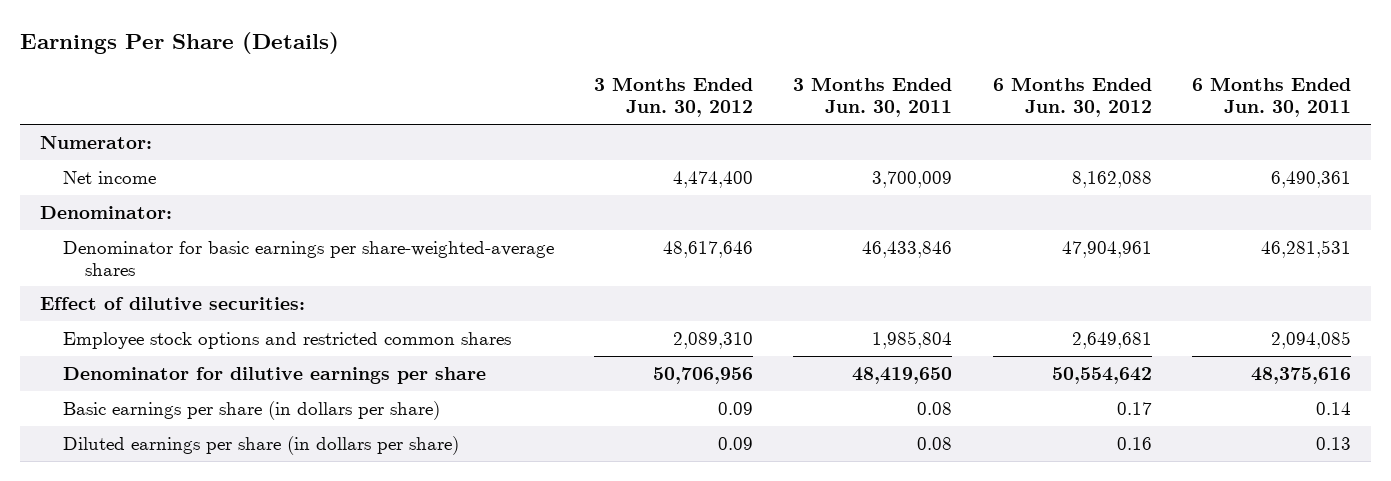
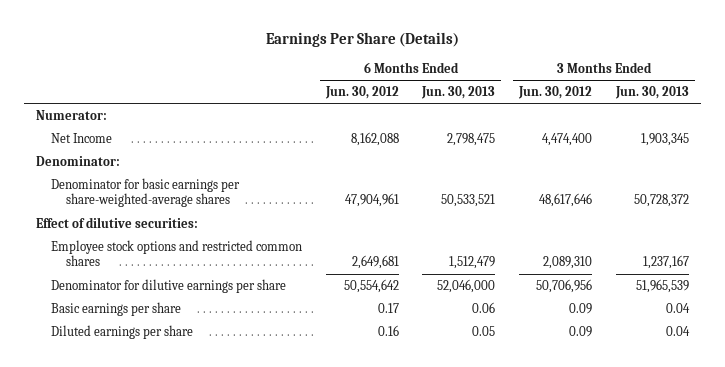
[793,77,953,118] 3 Months Ended Jun. 30, 2011 -> none
[1191,77,1351,118] 6 Months Ended Jun. 30, 2011 -> none
none -> [421,86,496,100] Jun. 30, 2013
none -> [614,86,689,100] Jun. 30, 2013
[62,170,156,184] Net income -> [50,132,112,143] Net Income
[62,400,440,420] Basic earnings per share (in dollars per share) -> [50,301,181,316] Basic earnings per share
[62,435,459,455] Diluted earnings per share (in dollars per share) -> [50,324,193,339] Diluted earnings per share

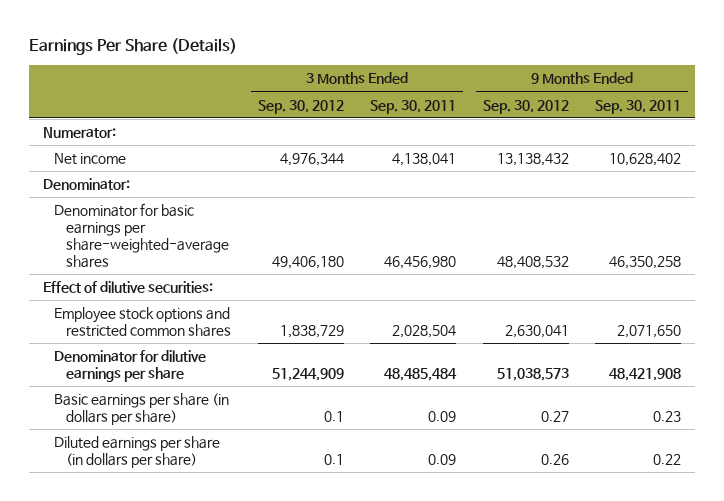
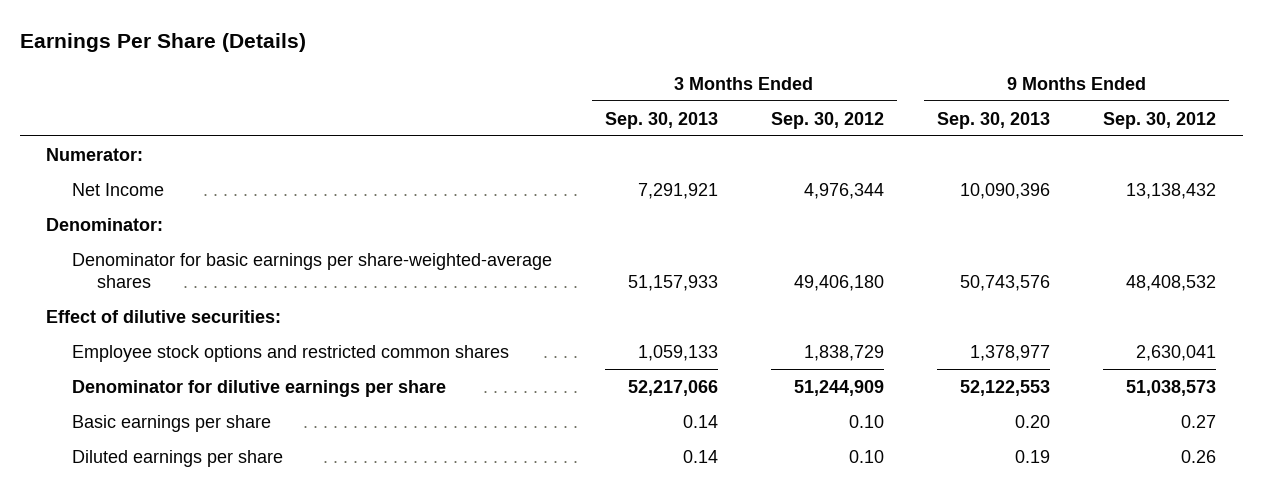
[370,99,457,114] Sep. 30, 2011 -> none
[595,99,682,114] Sep. 30, 2011 -> none
none -> [604,111,718,129] Sep. 30, 2013
none -> [937,111,1051,129] Sep. 30, 2013
[54,153,127,166] Net income -> [71,182,164,196] Net Income
[54,393,230,426] Basic earnings per share (in dollars per share) -> [71,414,271,432] Basic earnings per share
[323,411,344,423] 0.1 -> [848,414,884,428] 0.10
[54,436,221,469] Diluted earnings per share (in dollars per share) -> [71,449,283,467] Diluted earnings per share
[323,454,344,466] 0.1 -> [848,449,884,463] 0.10

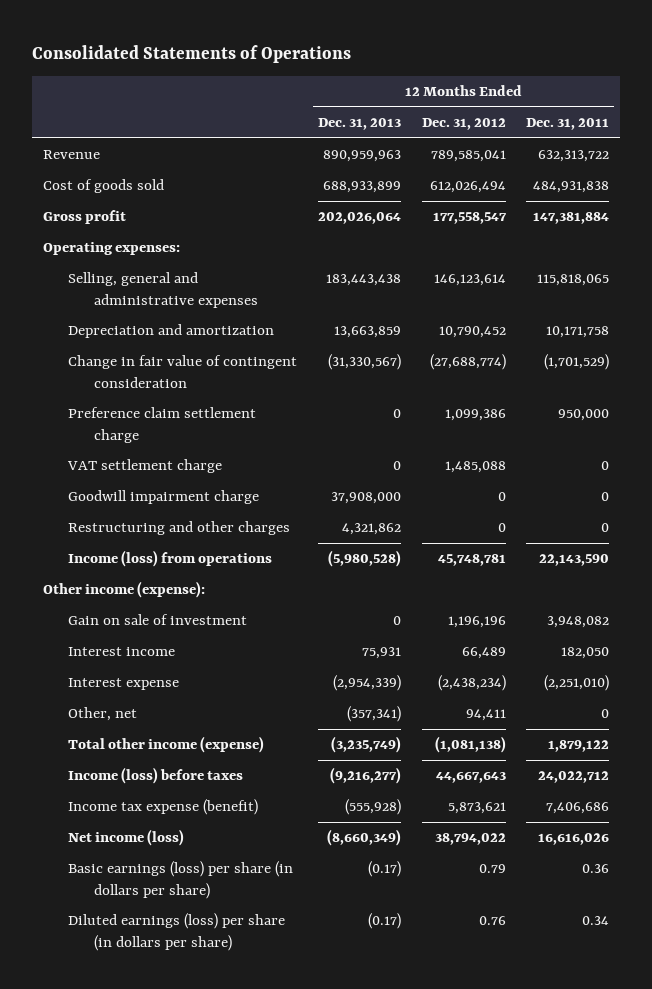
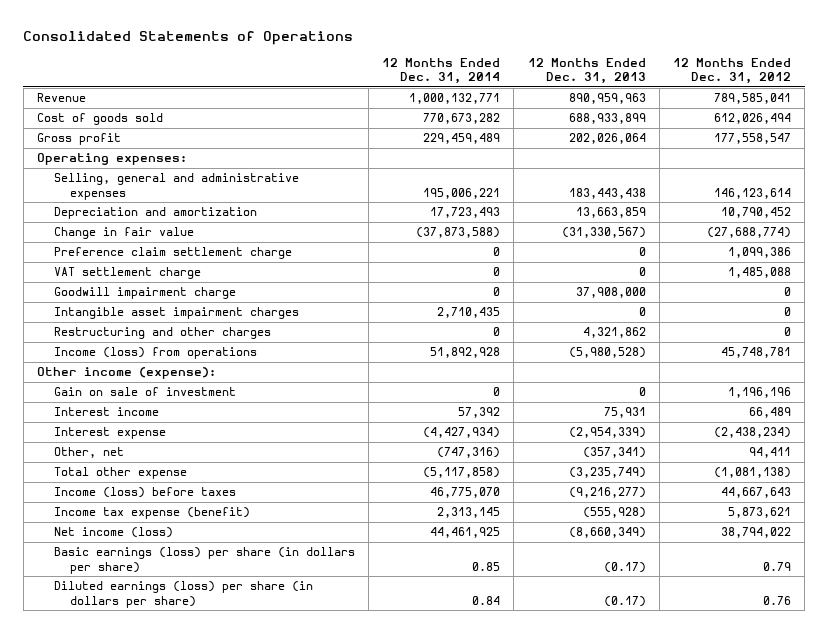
[526,118,610,131] Dec. 31, 2011 -> none
none -> [382,57,501,85] 12 Months Ended Dec. 31, 2014
[68,355,298,388] Change in fair value of contingent consideration -> [53,227,194,240] Change in fair value
none -> [53,307,299,320] Intangible asset impairment charges
[68,736,265,754] Total other income (expense) -> [53,467,187,480] Total other expense

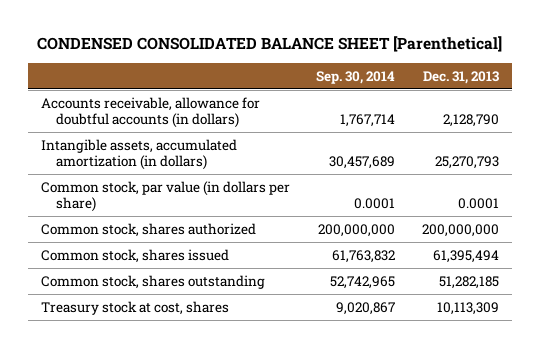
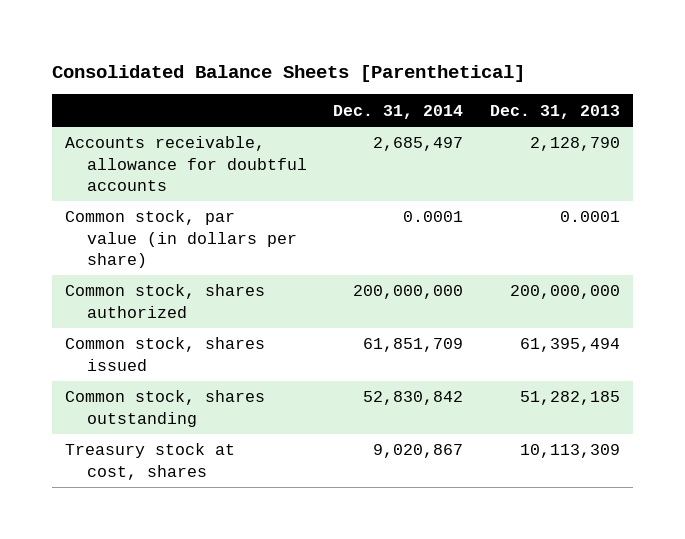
[36,36,502,53] CONDENSED CONSOLIDATED BALANCE SHEET [Parenthetical] -> [51,64,525,82] Consolidated Balance Sheets [Parenthetical]
[316,70,396,84] Sep. 30, 2014 -> none
none -> [333,104,464,119] Dec. 31, 2014
[41,138,238,170] Intangible assets, accumulated amortization (in dollars) -> none
[41,96,261,128] Accounts receivable, allowance for doubtful accounts (in dollars) -> [64,136,308,191] Accounts receivable, allowance for doubtful accounts

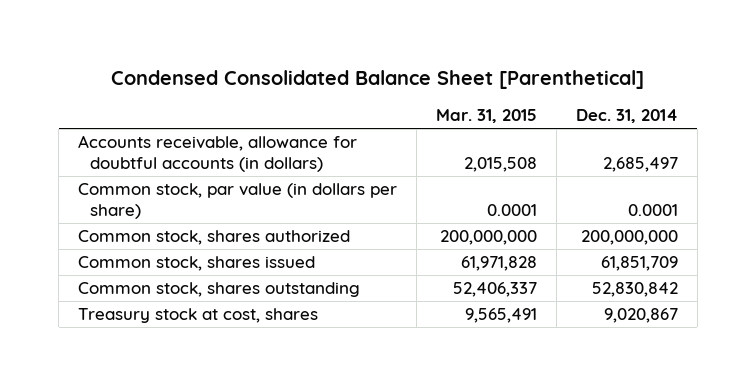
[51,64,525,82] Consolidated Balance Sheets [Parenthetical] -> [110,70,644,90] Condensed Consolidated Balance Sheet [Parenthetical]
[489,104,620,119] Dec. 31, 2013 -> none
none -> [435,109,537,124] Mar. 31, 2015
[64,136,308,191] Accounts receivable, allowance for doubtful accounts -> [78,134,358,172] Accounts receivable, allowance for doubtful accounts (in dollars)

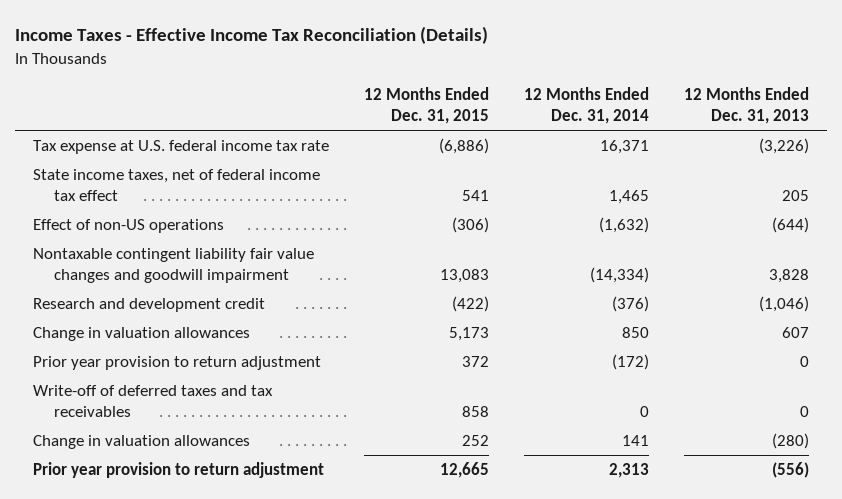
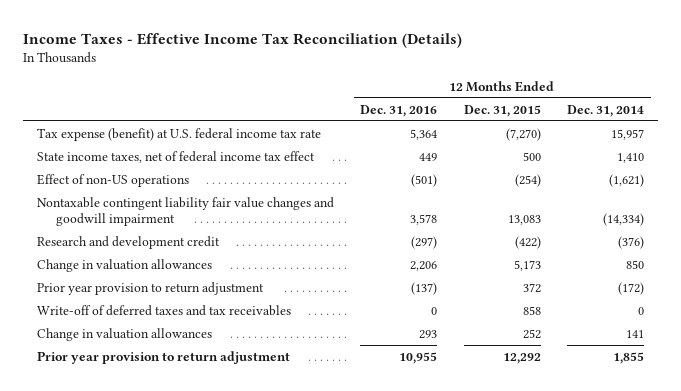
[684,87,810,125] 12 Months Ended Dec. 31, 2013 -> none
none -> [360,104,438,117] Dec. 31, 2016
[32,140,329,155] Tax expense at U.S. federal income tax rate -> [36,127,321,141] Tax expense (benefit) at U.S. federal income tax rate
[439,138,490,155] (6,886) -> [505,127,541,141] (7,270)
[600,140,650,155] 16,371 -> [611,128,645,140] 15,957
[462,189,490,201] 541 -> [522,151,541,161] 500
[609,189,650,204] 1,465 -> [617,152,645,163] 1,410
[452,217,490,234] (306) -> [514,173,541,187] (254)
[599,217,650,234] (1,632) -> [609,173,645,187] (1,621)
[440,462,490,479] 12,665 -> [502,352,541,364] 12,292
[609,463,650,479] 2,313 -> [613,351,645,364] 1,855

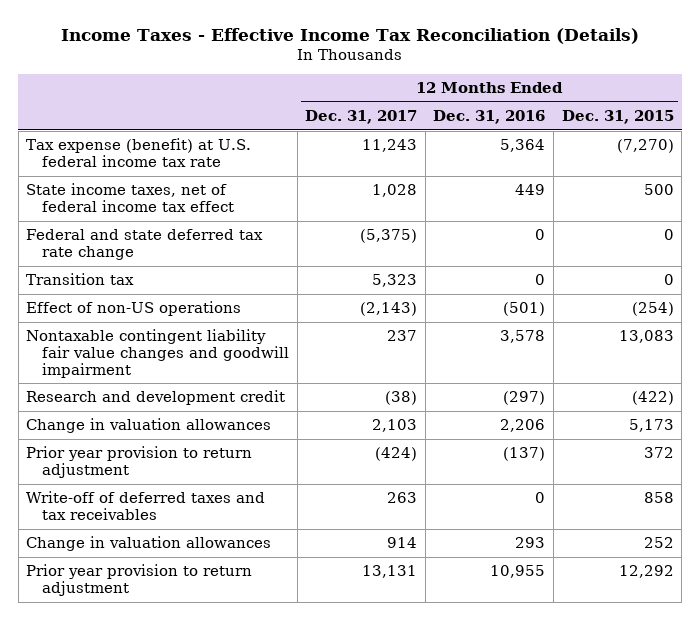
[567,104,645,117] Dec. 31, 2014 -> none
none -> [305,110,418,125] Dec. 31, 2017
none -> [26,229,264,260] Federal and state deferred tax rate change
none -> [26,273,135,286] Transition tax

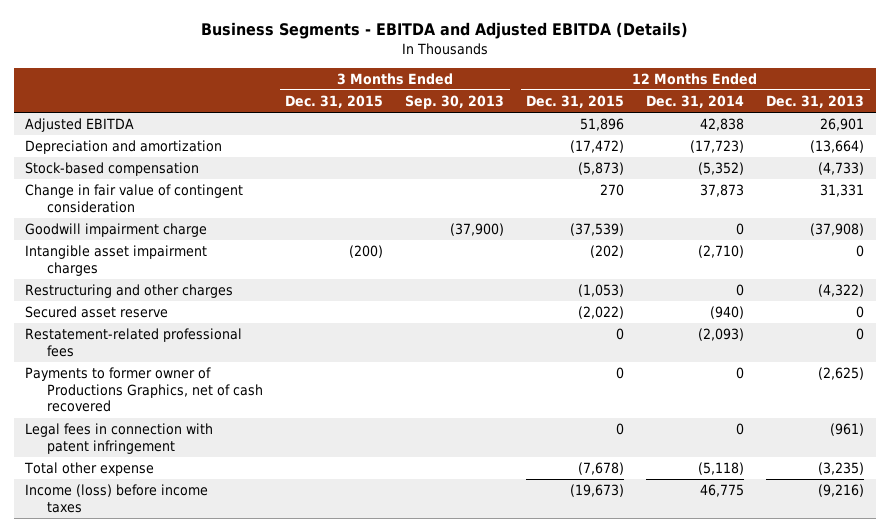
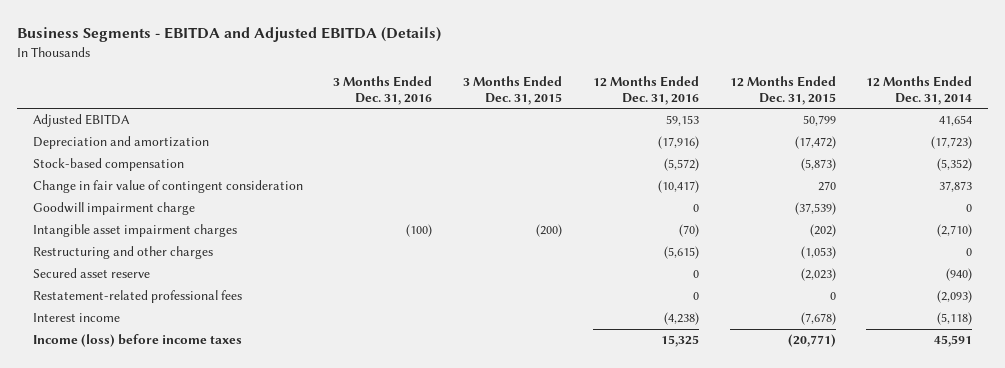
[405,95,505,110] Sep. 30, 2013 -> none
[766,95,865,109] Dec. 31, 2013 -> none
none -> [333,75,433,105] 3 Months Ended Dec. 31, 2016
none -> [592,75,699,105] 12 Months Ended Dec. 31, 2016
[580,118,625,132] 51,896 -> [802,115,836,127] 50,799
[700,118,745,132] 42,838 -> [939,115,973,127] 41,654
[578,306,625,320] (2,022) -> [800,268,836,282] (2,023)
[25,367,263,413] Payments to former owner of Productions Graphics, net of cash recovered -> none
[25,423,214,454] Legal fees in connection with patent infringement -> none
[24,462,155,477] Total other expense -> [32,313,120,323] Interest income
[570,484,625,498] (19,673) -> [787,334,836,348] (20,771)
[700,484,745,498] 46,775 -> [934,335,973,348] 45,591

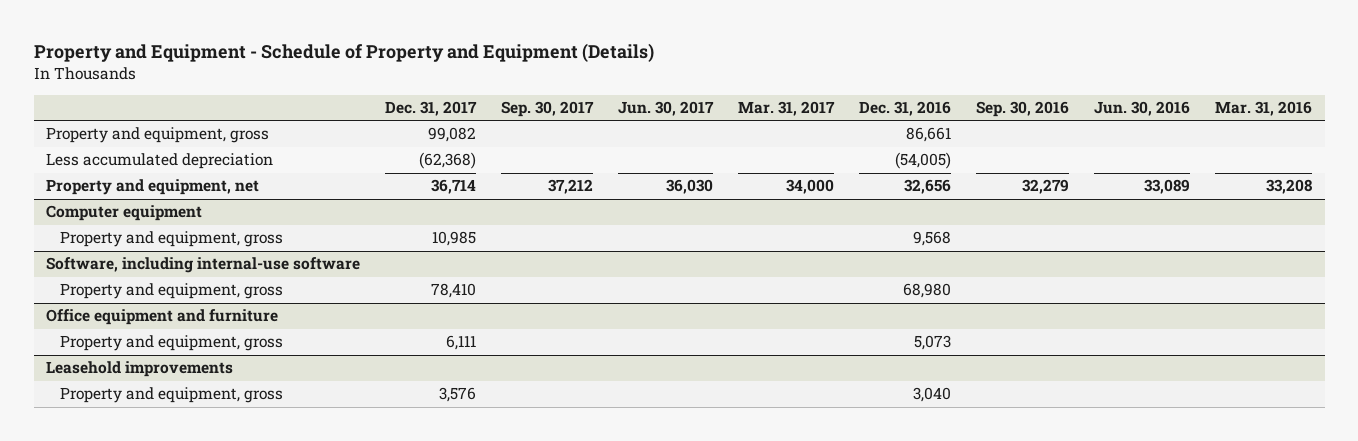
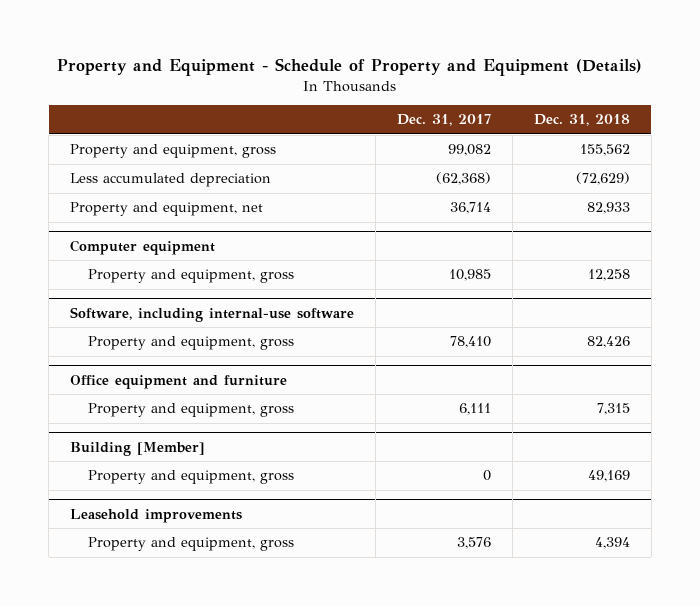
[501,100,595,117] Sep. 30, 2017 -> none
[618,100,715,116] Jun. 30, 2017 -> none
[738,100,836,116] Mar. 31, 2017 -> none
[859,100,952,116] Dec. 31, 2016 -> none
[976,100,1070,117] Sep. 30, 2016 -> none
[1094,100,1191,116] Jun. 30, 2016 -> none
[1215,100,1313,116] Mar. 31, 2016 -> none
none -> [533,114,630,127] Dec. 31, 2018
none -> [70,441,206,456] Building [Member]
none -> [88,470,295,485] Property and equipment, gross

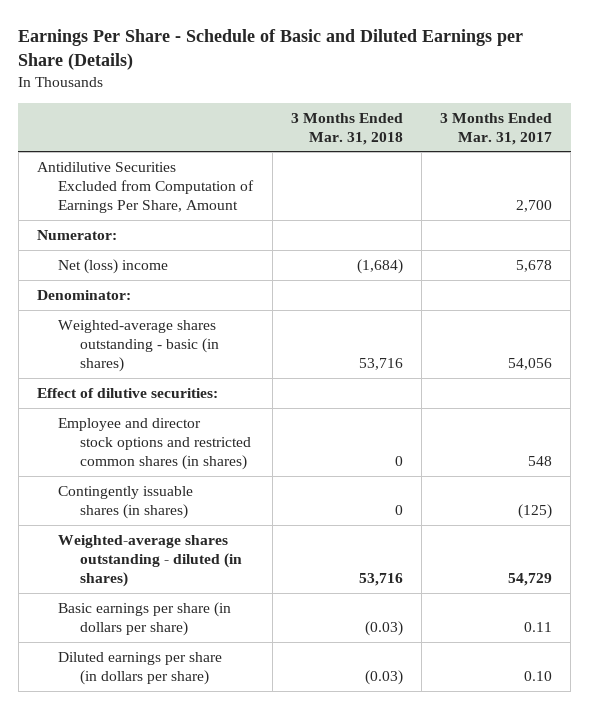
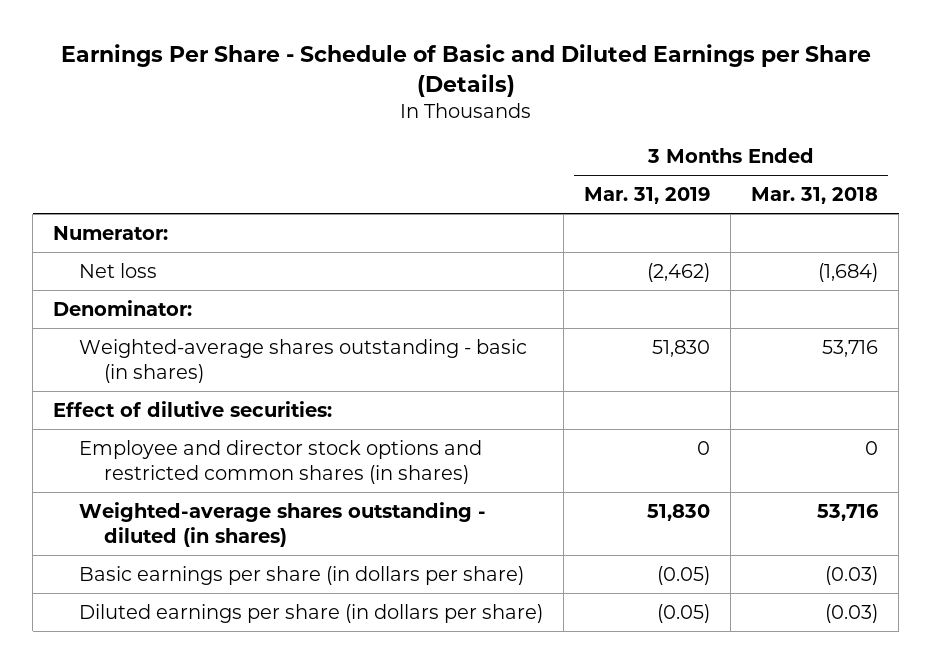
[440,112,553,145] 3 Months Ended Mar. 31, 2017 -> none
none -> [583,187,710,205] Mar. 31, 2019
[36,162,255,213] Antidilutive Securities Excluded from Computation of Earnings Per Share, Amount -> none
[58,259,169,275] Net (loss) income -> [78,262,157,278] Net loss
[58,486,194,519] Contingently issuable shares (in shares) -> none

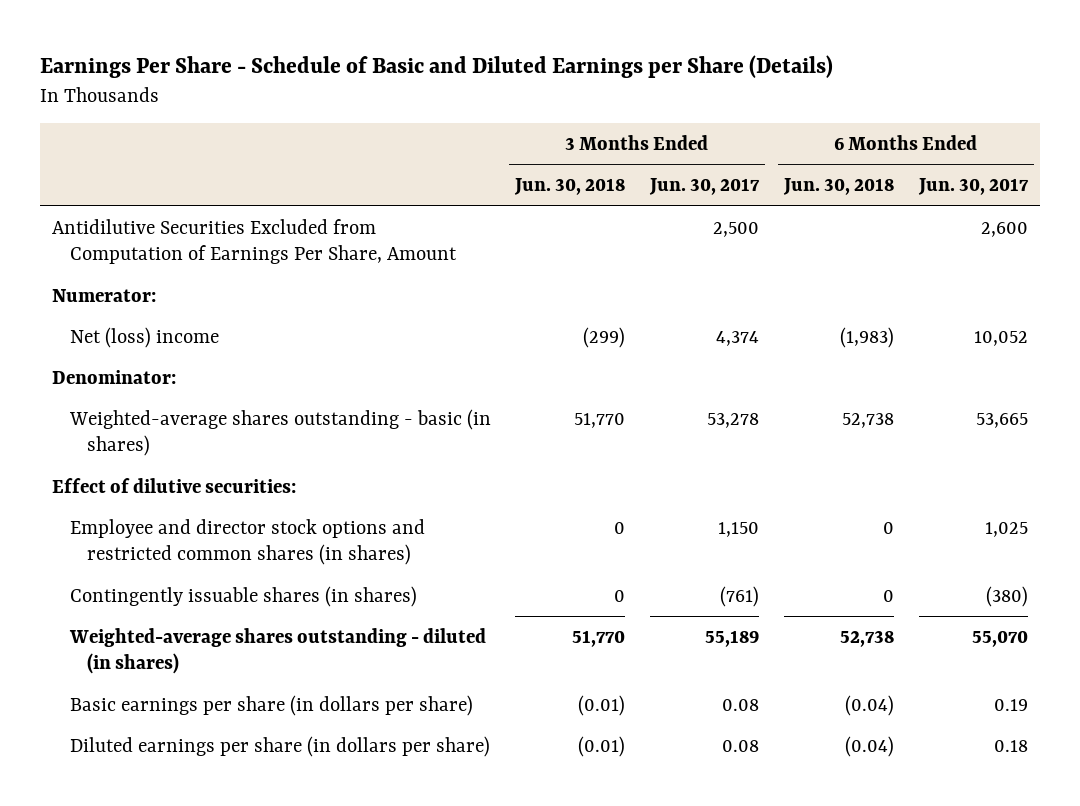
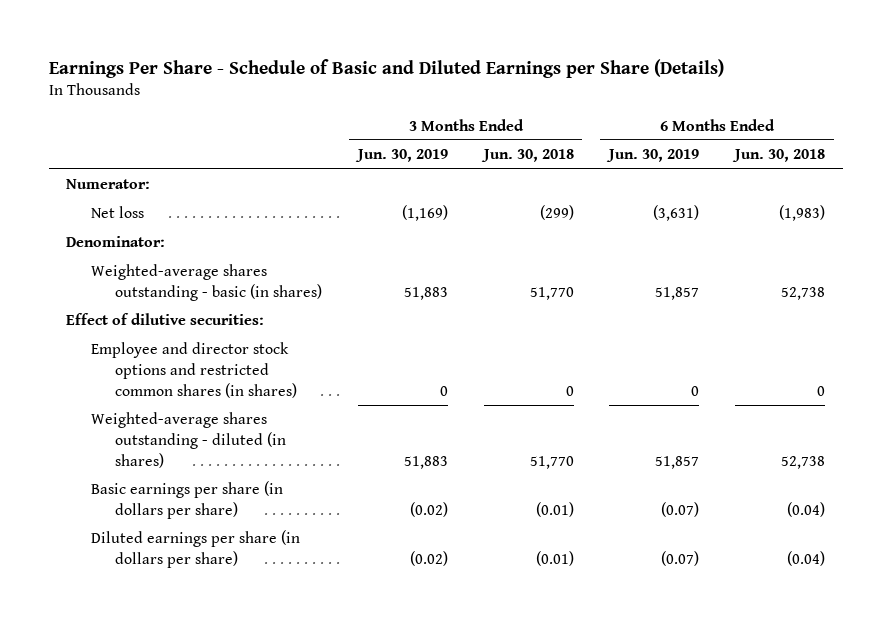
[649,178,761,196] Jun. 30, 2017 -> none
[917,178,1029,196] Jun. 30, 2017 -> none
none -> [354,149,448,163] Jun. 30, 2019
none -> [606,149,700,163] Jun. 30, 2019
[52,218,457,265] Antidilutive Securities Excluded from Computation of Earnings Per Share, Amount -> none
[69,326,219,348] Net (loss) income -> [90,206,144,219] Net loss
[69,585,417,607] Contingently issuable shares (in shares) -> none

